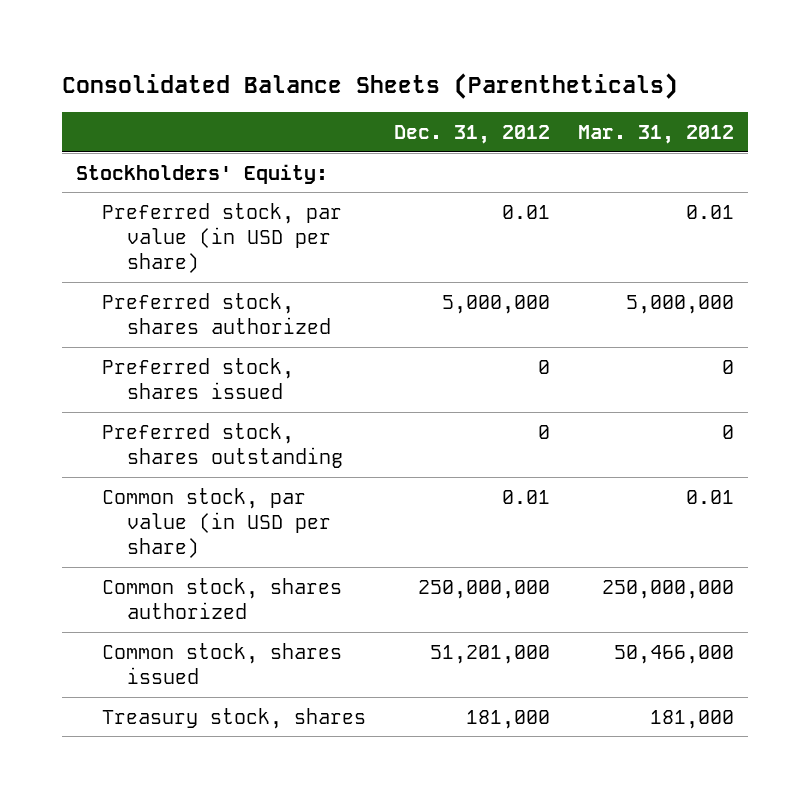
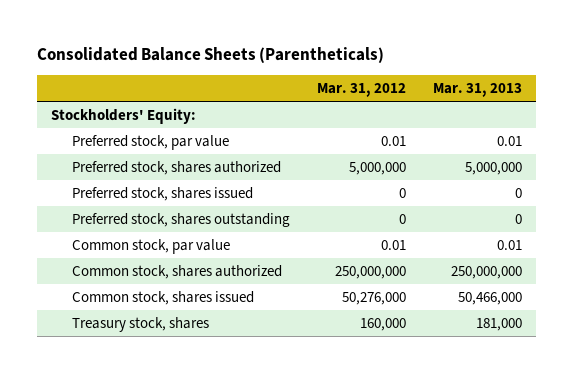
[393,124,550,144] Dec. 31, 2012 -> none
none -> [433,83,523,98] Mar. 31, 2013
[101,202,342,273] Preferred stock, par value (in USD per share) -> [71,135,229,151] Preferred stock, par value
[101,487,331,558] Common stock, par value (in USD per share) -> [71,239,230,255] Common stock, par value
[613,644,734,664] 50,466,000 -> [341,292,406,306] 50,276,000
[649,709,734,729] 181,000 -> [359,318,406,332] 160,000

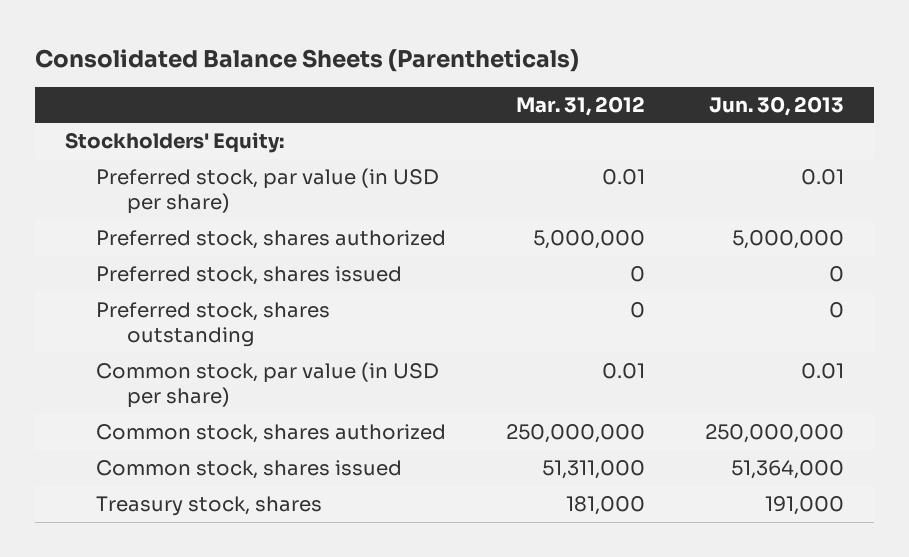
[433,83,523,98] Mar. 31, 2013 -> none
none -> [708,95,844,116] Jun. 30, 2013
[71,135,229,151] Preferred stock, par value -> [96,168,440,215] Preferred stock, par value (in USD per share)
[71,239,230,255] Common stock, par value -> [96,362,440,409] Common stock, par value (in USD per share)
[341,292,406,306] 50,276,000 -> [541,460,645,480] 51,311,000
[359,318,406,332] 160,000 -> [565,496,645,516] 181,000

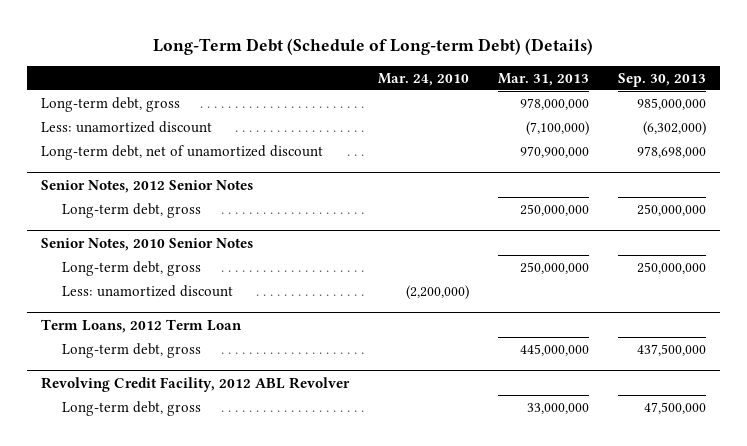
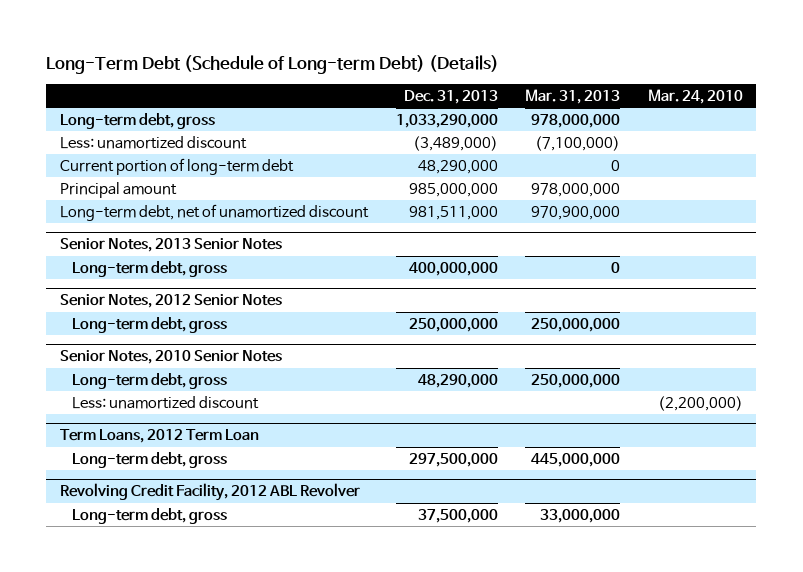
[617,72,706,87] Sep. 30, 2013 -> none
none -> [403,90,498,105] Dec. 31, 2013
none -> [60,158,295,176] Current portion of long-term debt
none -> [60,182,178,199] Principal amount
none -> [60,238,283,253] Senior Notes, 2013 Senior Notes
none -> [71,261,227,278] Long-term debt, gross

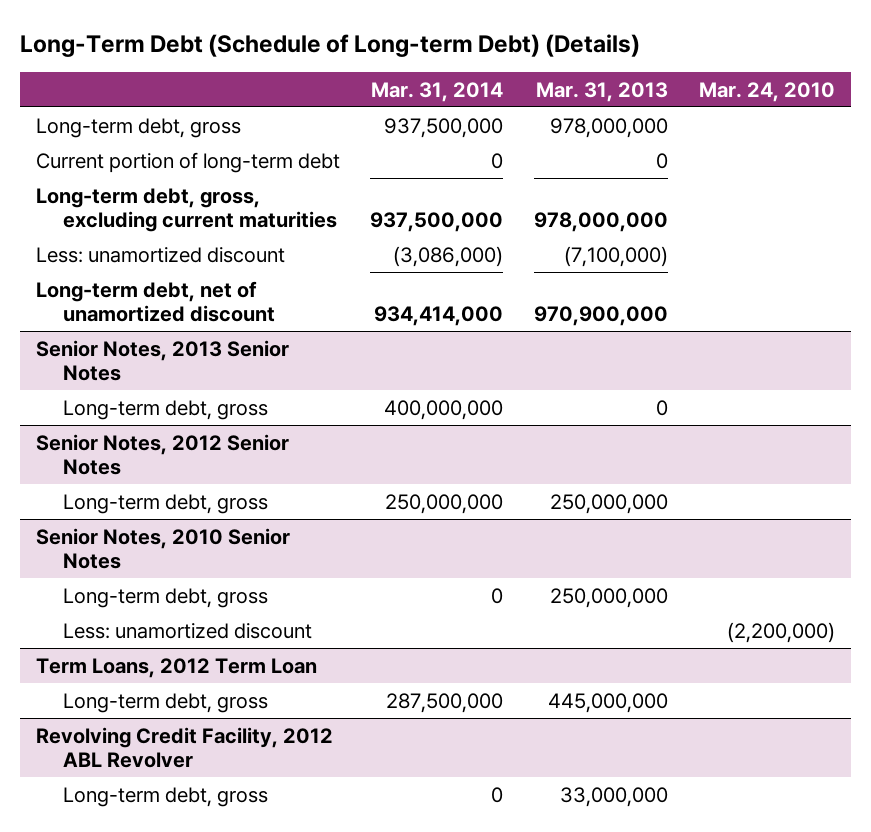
[403,90,498,105] Dec. 31, 2013 -> none
none -> [371,81,504,102] Mar. 31, 2014
[60,182,178,199] Principal amount -> [35,187,337,233] Long-term debt, gross, excluding current maturities
[60,136,248,150] Less: unamortized discount -> [35,246,285,263] Less: unamortized discount

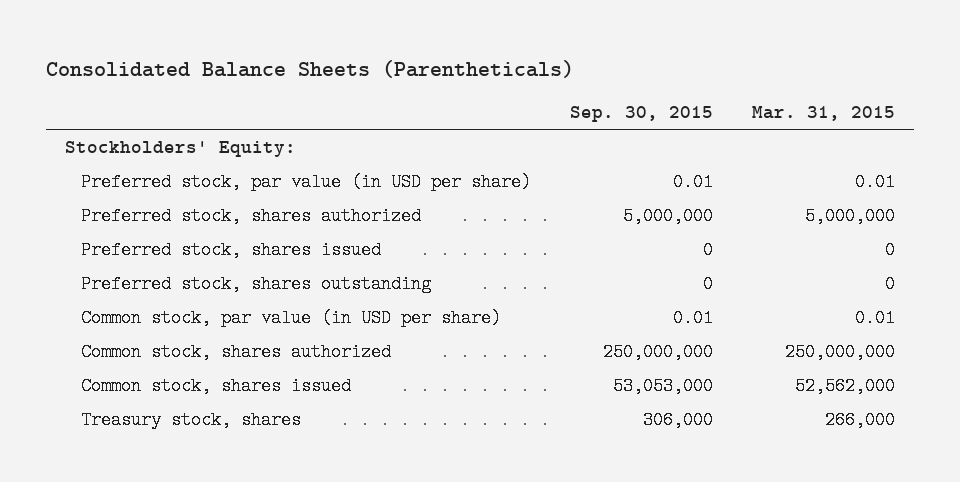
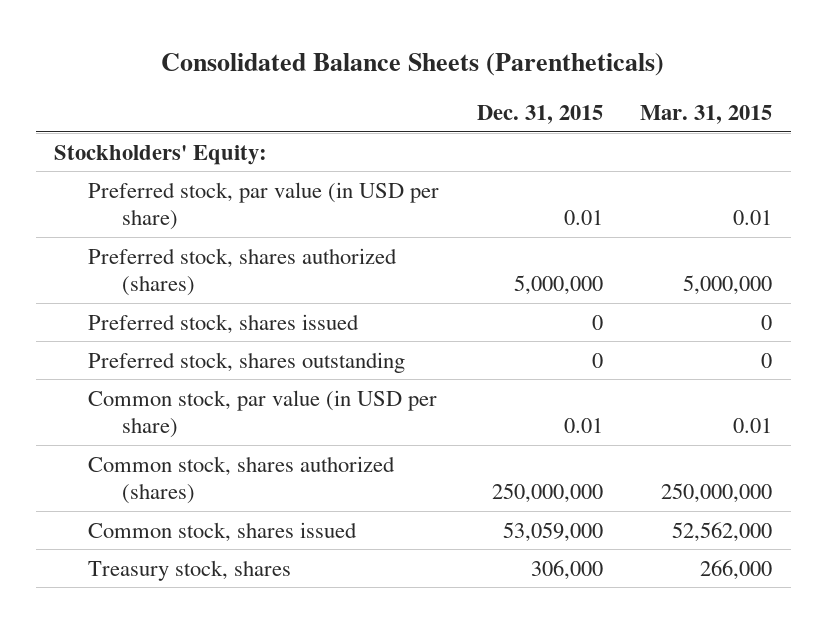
[569,106,713,123] Sep. 30, 2015 -> none
none -> [476,105,603,125] Dec. 31, 2015
[80,206,421,225] Preferred stock, shares authorized -> [88,247,398,297] Preferred stock, shares authorized (shares)
[80,342,391,361] Common stock, shares authorized -> [88,455,396,505] Common stock, shares authorized (shares)

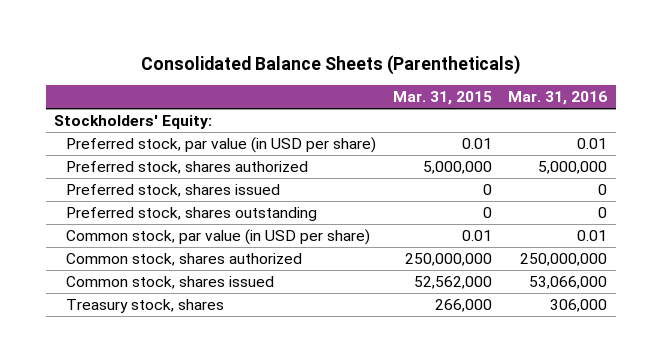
[476,105,603,125] Dec. 31, 2015 -> none
none -> [508,91,608,106] Mar. 31, 2016
[88,247,398,297] Preferred stock, shares authorized (shares) -> [65,160,308,174] Preferred stock, shares authorized
[88,455,396,505] Common stock, shares authorized (shares) -> [65,252,302,266] Common stock, shares authorized

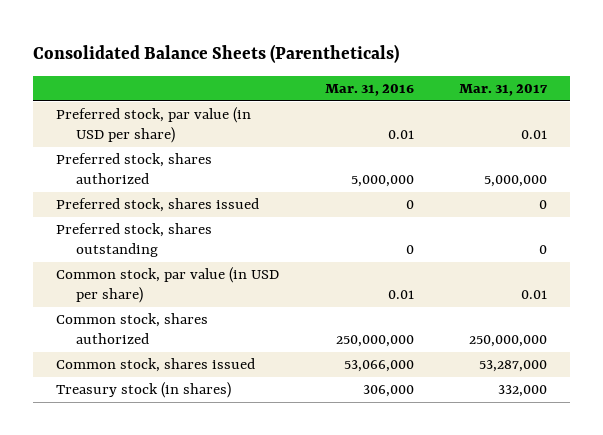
[392,91,492,106] Mar. 31, 2015 -> none
none -> [459,84,549,97] Mar. 31, 2017
[54,114,213,129] Stockholders' Equity: -> none
[65,298,224,313] Treasury stock, shares -> [55,382,231,399] Treasury stock (in shares)

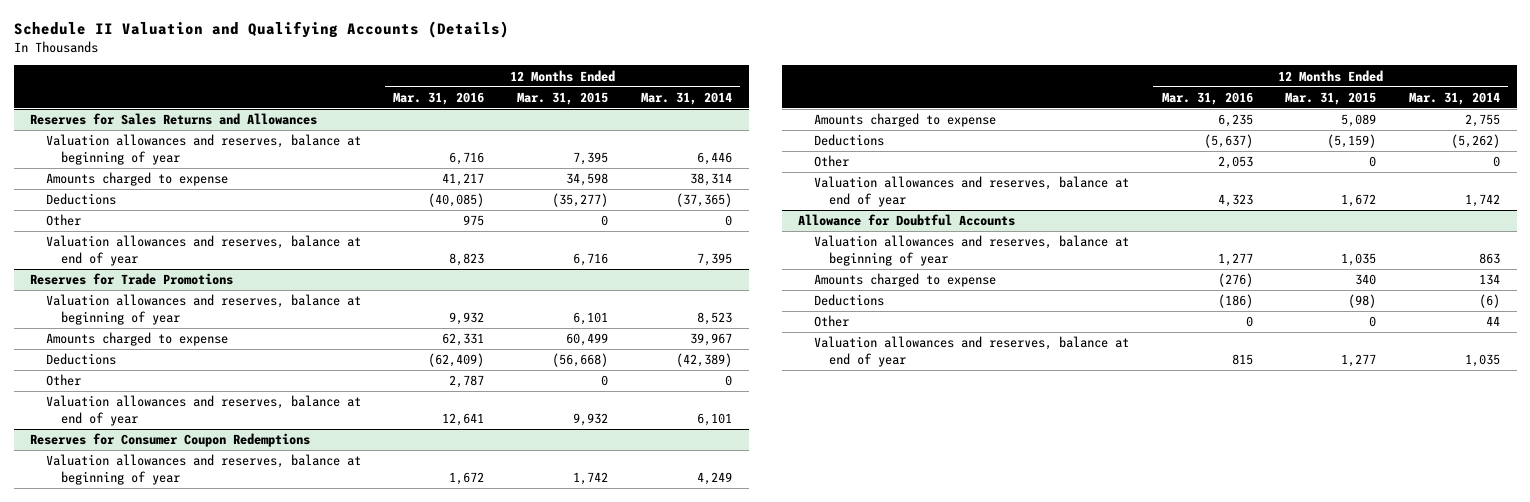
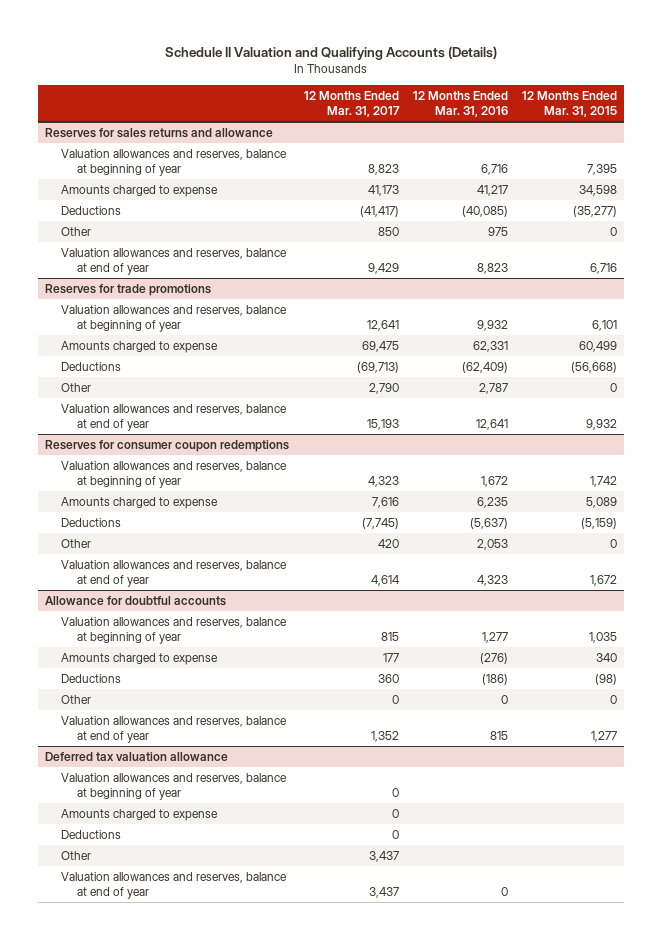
[641,91,733,105] Mar. 31, 2014 -> none
none -> [303,90,400,118] 12 Months Ended Mar. 31, 2017
[30,113,318,126] Reserves for Sales Returns and Allowances -> [45,127,274,138] Reserves for sales returns and allowance
[30,273,234,286] Reserves for Trade Promotions -> [45,283,212,296] Reserves for trade promotions
[30,433,311,448] Reserves for Consumer Coupon Redemptions -> [45,439,290,452] Reserves for consumer coupon redemptions
[798,214,1016,227] Allowance for Doubtful Accounts -> [45,595,227,606] Allowance for doubtful accounts
none -> [45,751,229,761] Deferred tax valuation allowance
none -> [61,772,288,801] Valuation allowances and reserves, balance at beginning of year
none -> [61,808,219,821] Amounts charged to expense
none -> [61,829,122,839] Deductions
none -> [61,850,92,860] Other
none -> [61,871,288,900] Valuation allowances and reserves, balance at end of year

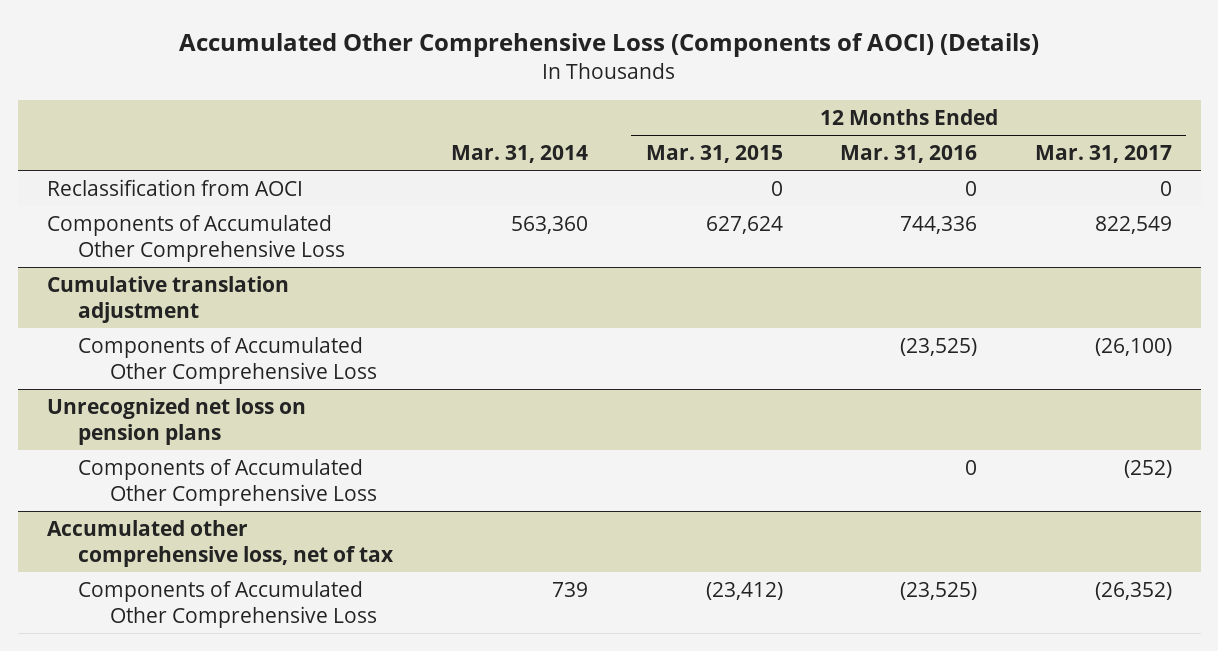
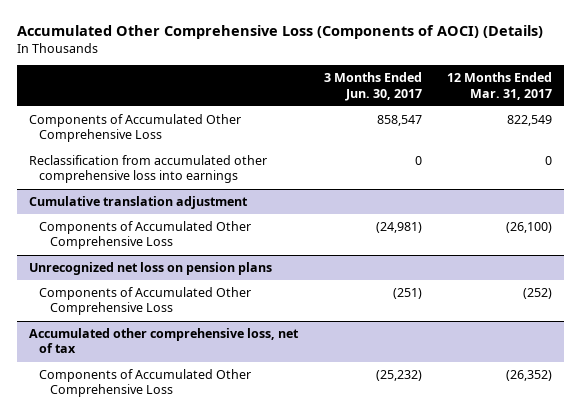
[450,144,588,163] Mar. 31, 2014 -> none
[645,144,783,163] Mar. 31, 2015 -> none
[840,144,978,163] Mar. 31, 2016 -> none
none -> [323,72,422,101] 3 Months Ended Jun. 30, 2017
[46,178,303,196] Reclassification from AOCI -> none
none -> [29,155,268,184] Reclassification from accumulated other comprehensive loss into earnings

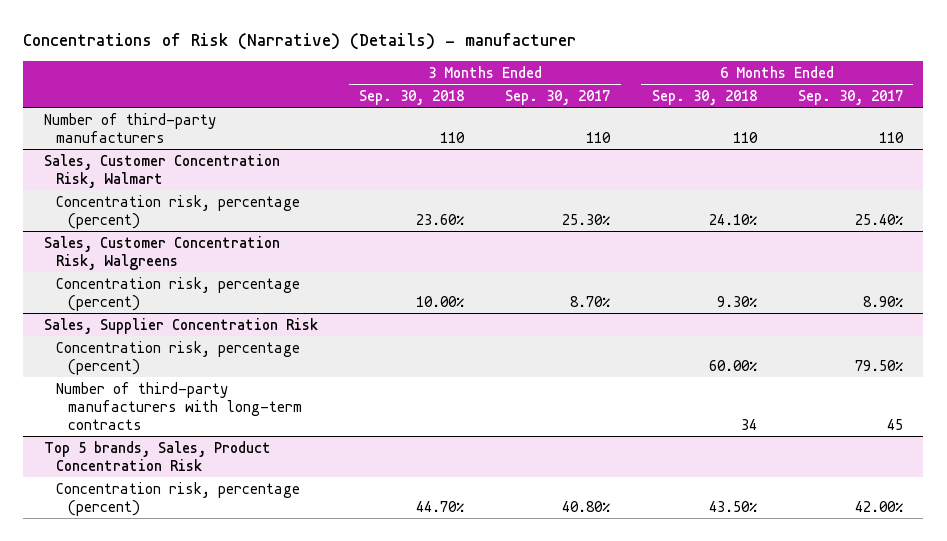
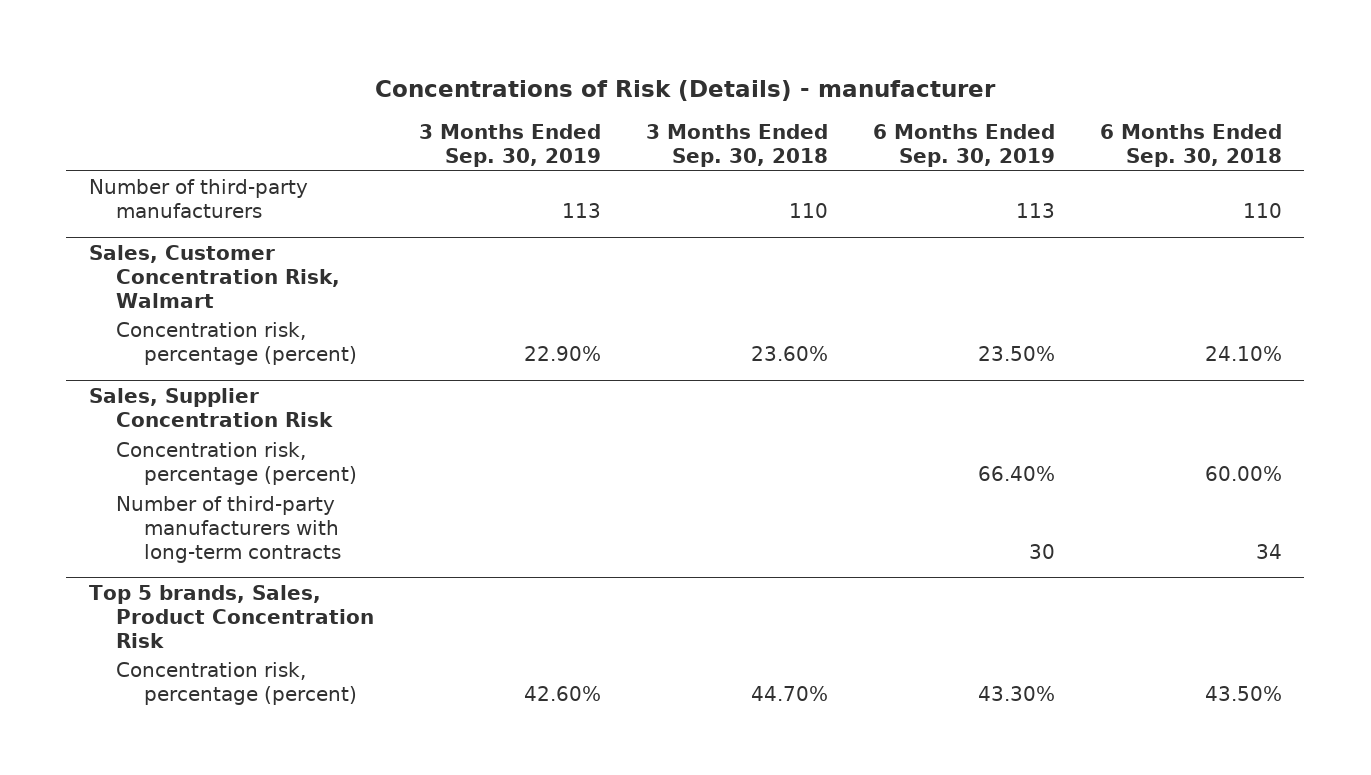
[23,33,577,51] Concentrations of Risk (Narrative) (Details) - manufacturer -> [375,80,997,102] Concentrations of Risk (Details) - manufacturer
[505,89,611,105] Sep. 30, 2017 -> none
[797,89,903,105] Sep. 30, 2017 -> none
none -> [419,124,602,168] 3 Months Ended Sep. 30, 2019
none -> [873,124,1056,168] 6 Months Ended Sep. 30, 2019
[43,235,280,270] Sales, Customer Concentration Risk, Walgreens -> none
[55,276,300,311] Concentration risk, percentage (percent) -> none

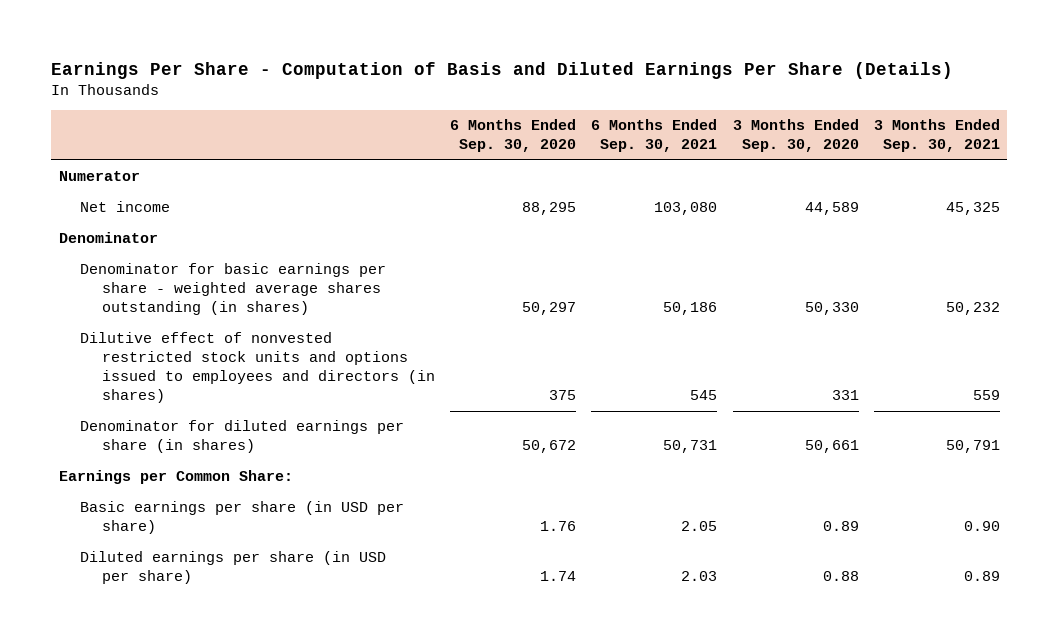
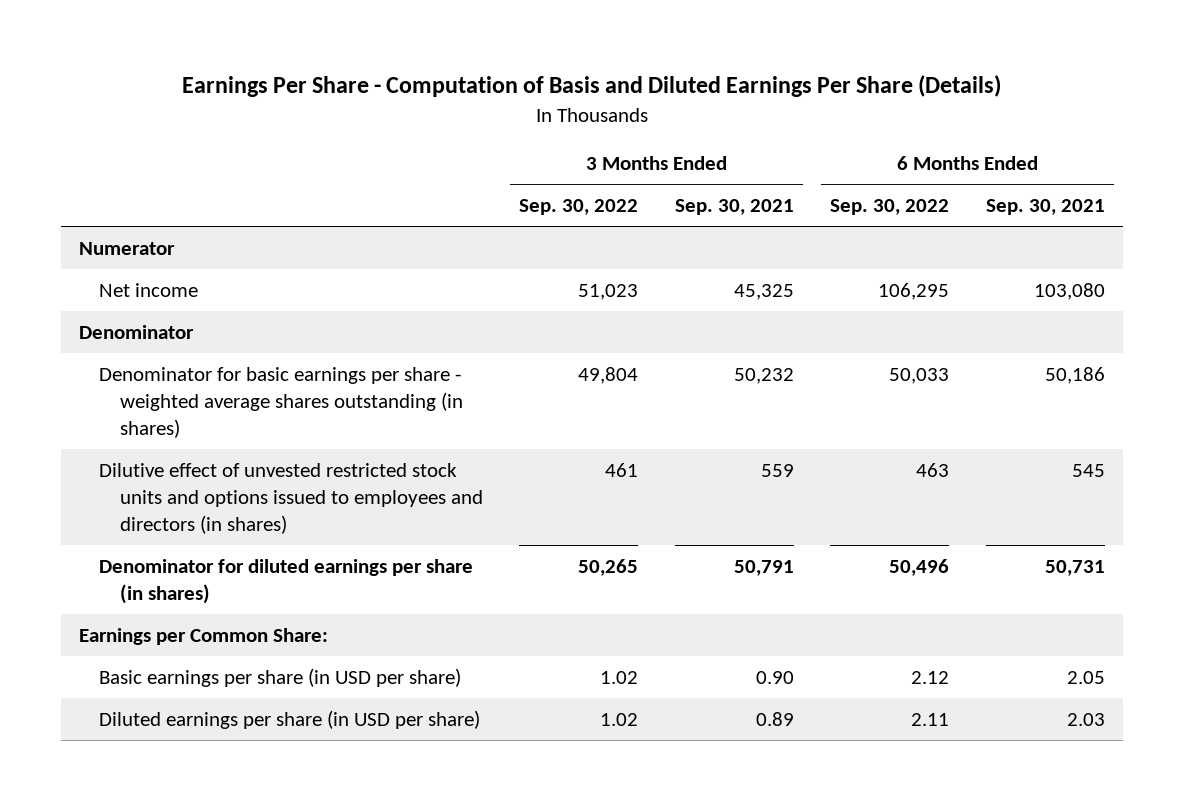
[450,119,577,153] 6 Months Ended Sep. 30, 2020 -> none
[732,119,859,153] 3 Months Ended Sep. 30, 2020 -> none
none -> [519,199,639,216] Sep. 30, 2022
none -> [830,199,950,216] Sep. 30, 2022
[80,332,436,404] Dilutive effect of nonvested restricted stock units and options issued to employees and directors (in shares) -> [99,462,483,534] Dilutive effect of unvested restricted stock units and options issued to employees and directors (in shares)

